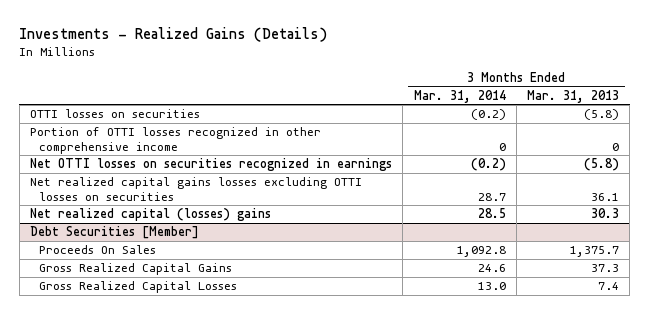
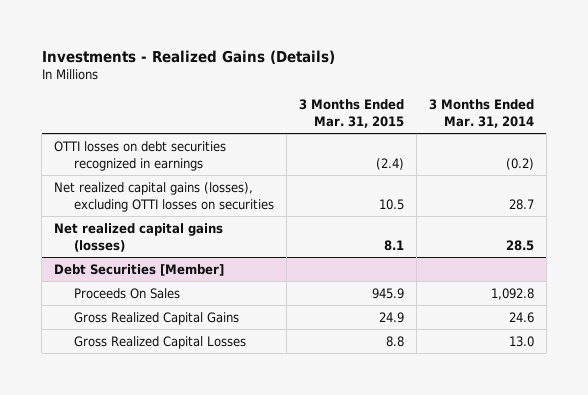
[527,89,620,103] Mar. 31, 2013 -> none
none -> [298,99,404,129] 3 Months Ended Mar. 31, 2015
[30,109,201,119] OTTI losses on securities -> none
[30,127,322,154] Portion of OTTI losses recognized in other comprehensive income -> none
[30,158,393,172] Net OTTI losses on securities recognized in earnings -> [54,140,227,171] OTTI losses on debt securities recognized in earnings
[30,177,363,201] Net realized capital gains losses excluding OTTI losses on securities -> [54,181,274,212] Net realized capital gains (losses), excluding OTTI losses on securities
[30,208,272,222] Net realized capital (losses) gains -> [54,222,224,252] Net realized capital gains (losses)

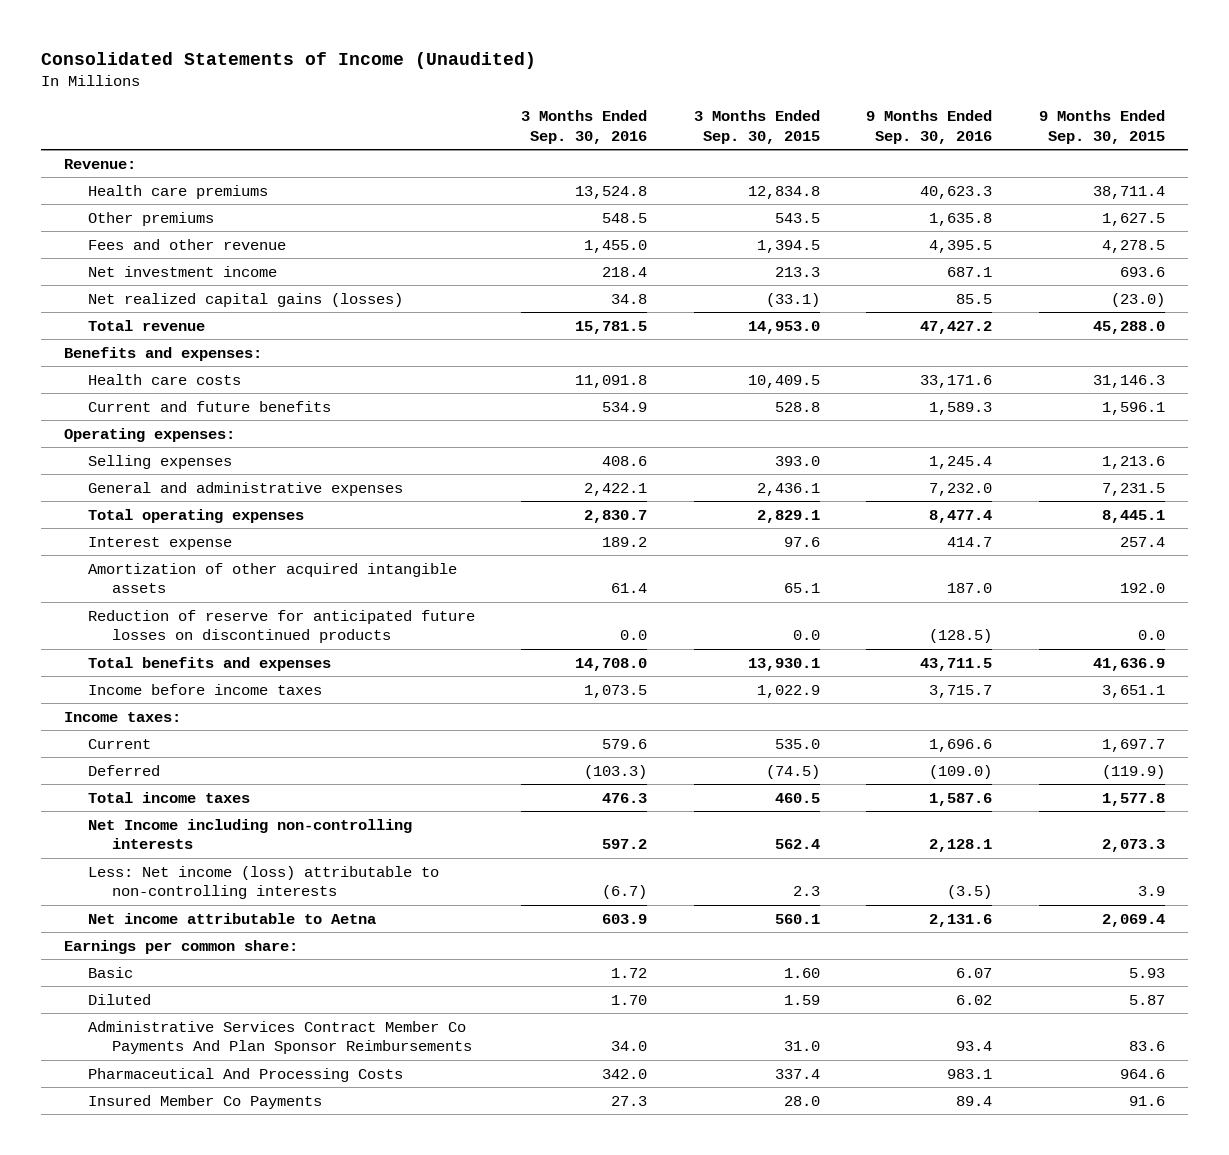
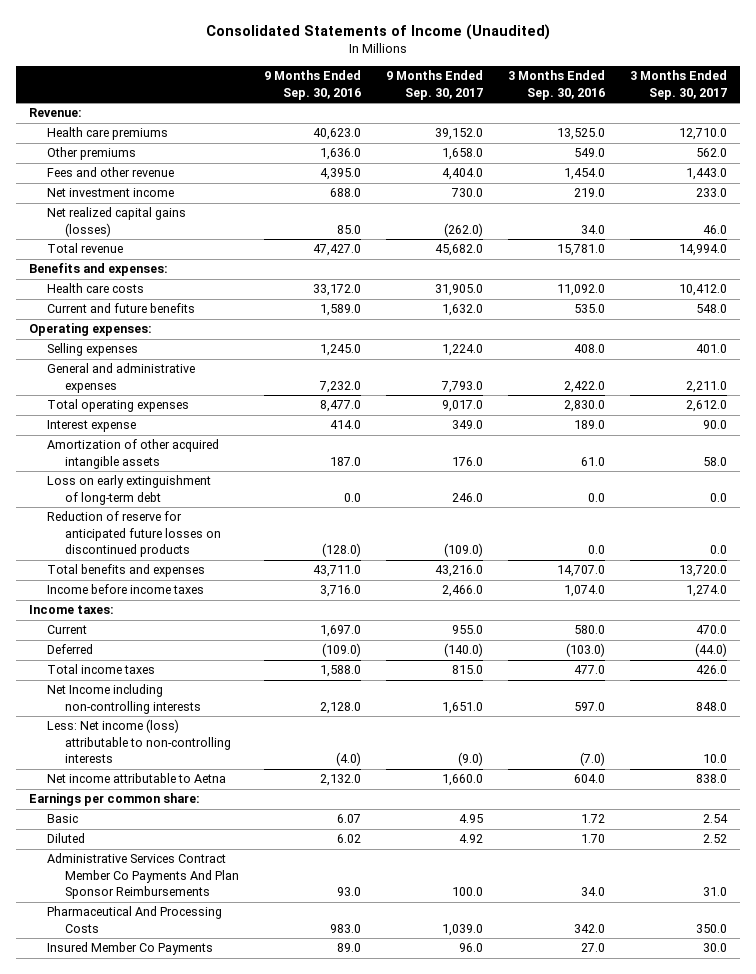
[693,110,820,144] 3 Months Ended Sep. 30, 2015 -> none
[1038,110,1165,144] 9 Months Ended Sep. 30, 2015 -> none
none -> [386,70,484,100] 9 Months Ended Sep. 30, 2017
none -> [630,70,728,100] 3 Months Ended Sep. 30, 2017
[575,185,648,199] 13,524.8 -> [557,128,606,141] 13,525.0
[920,185,993,199] 40,623.3 -> [312,128,361,141] 40,623.0
[602,212,648,223] 548.5 -> [574,148,606,158] 549.0
[929,212,993,226] 1,635.8 -> [319,148,361,161] 1,636.0
[584,239,648,253] 1,455.0 -> [564,168,606,181] 1,454.0
[929,239,993,253] 4,395.5 -> [319,168,361,181] 4,395.0
[602,266,648,277] 218.4 -> [574,188,606,198] 219.0
[947,266,993,277] 687.1 -> [329,188,361,198] 688.0
[611,293,648,304] 34.8 -> [581,224,606,234] 34.0
[956,293,993,304] 85.5 -> [336,224,361,234] 85.0
[575,320,648,334] 15,781.5 -> [557,244,606,257] 15,781.0
[920,320,993,334] 47,427.2 -> [312,244,361,257] 47,427.0
[575,374,648,388] 11,091.8 -> [557,284,606,297] 11,092.0
[920,374,993,388] 33,171.6 -> [312,284,361,297] 33,172.0
[602,401,648,412] 534.9 -> [574,304,606,314] 535.0
[929,401,993,415] 1,589.3 -> [319,304,361,317] 1,589.0
[602,455,648,466] 408.6 -> [574,344,606,354] 408.0
[929,455,993,469] 1,245.4 -> [319,344,361,357] 1,245.0
[584,482,648,496] 2,422.1 -> [564,380,606,393] 2,422.0
[584,509,648,523] 2,830.7 -> [564,400,606,413] 2,830.0
[929,509,993,523] 8,477.4 -> [319,400,361,413] 8,477.0
[602,536,648,547] 189.2 -> [574,420,606,430] 189.0
[947,536,993,547] 414.7 -> [329,420,361,430] 414.0
[611,583,648,594] 61.4 -> [581,456,606,466] 61.0
none -> [46,475,211,505] Loss on early extinguishment of long-term debt
[929,629,993,644] (128.5) -> [321,543,361,558] (128.0)
[575,657,648,671] 14,708.0 -> [557,565,606,578] 14,707.0
[920,657,993,671] 43,711.5 -> [312,565,361,578] 43,711.0
[584,684,648,698] 1,073.5 -> [564,585,606,598] 1,074.0
[929,684,993,698] 3,715.7 -> [319,585,361,598] 3,716.0
[602,738,648,749] 579.6 -> [574,625,606,635] 580.0
[929,738,993,752] 1,696.6 -> [319,625,361,638] 1,697.0
[584,764,648,779] (103.3) -> [566,643,606,658] (103.0)
[602,792,648,803] 476.3 -> [574,665,606,675] 477.0
[929,792,993,806] 1,587.6 -> [319,665,361,678] 1,588.0
[602,839,648,850] 597.2 -> [574,701,606,711] 597.0
[929,839,993,853] 2,128.1 -> [319,701,361,714] 2,128.0
[602,885,648,900] (6.7) -> [580,752,606,767] (7.0)
[947,885,993,900] (3.5) -> [335,752,361,767] (4.0)
[602,913,648,924] 603.9 -> [574,774,606,784] 604.0
[929,913,993,927] 2,131.6 -> [319,774,361,787] 2,132.0
[956,1041,993,1052] 93.4 -> [336,887,361,897] 93.0
[947,1068,993,1079] 983.1 -> [329,923,361,933] 983.0
[611,1095,648,1106] 27.3 -> [581,943,606,953] 27.0
[956,1095,993,1106] 89.4 -> [336,943,361,953] 89.0

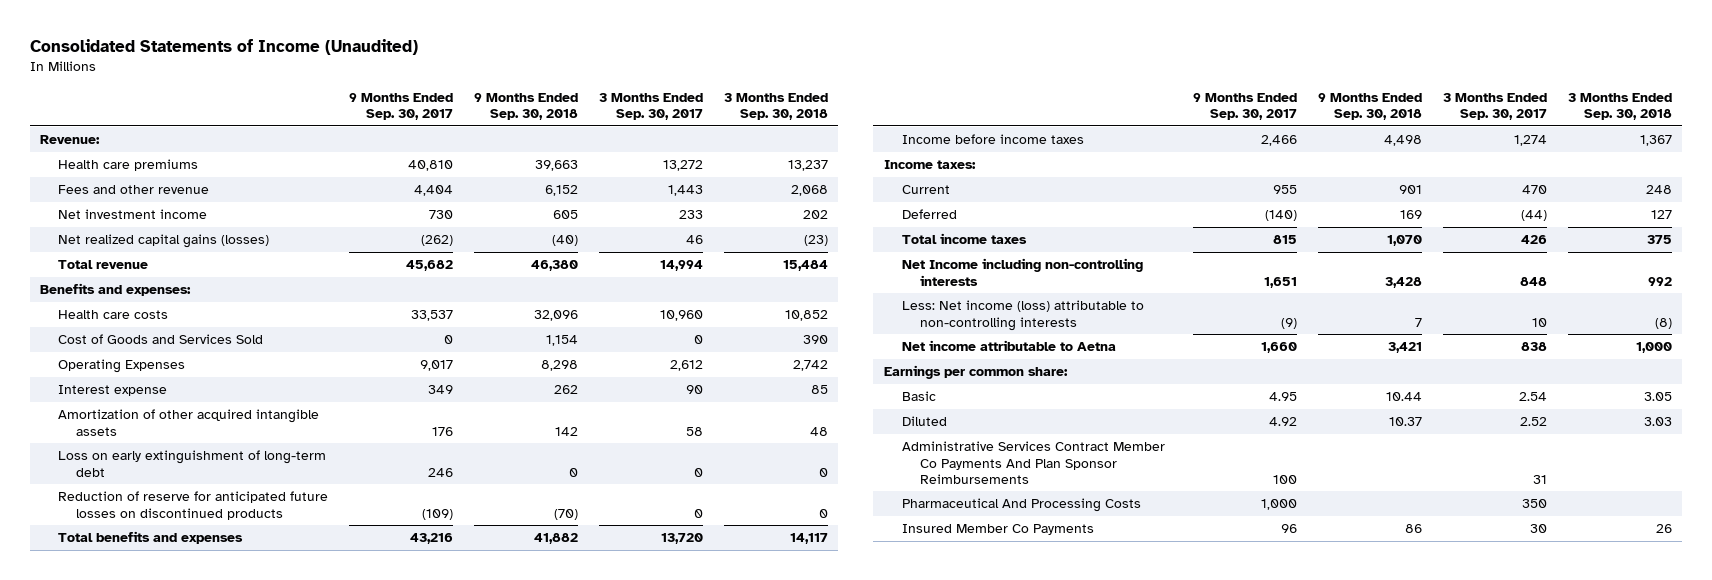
[263,70,361,100] 9 Months Ended Sep. 30, 2016 -> none
[508,70,606,100] 3 Months Ended Sep. 30, 2016 -> none
none -> [473,92,578,121] 9 Months Ended Sep. 30, 2018
none -> [723,92,828,121] 3 Months Ended Sep. 30, 2018
[46,147,136,161] Other premiums -> none
[435,128,484,141] 39,152.0 -> [408,160,454,172] 40,810
[679,128,728,141] 12,710.0 -> [662,160,703,172] 13,272
[442,168,484,181] 4,404.0 -> [414,185,454,197] 4,404
[686,168,728,181] 1,443.0 -> [667,185,703,197] 1,443
[451,188,484,198] 730.0 -> [429,210,454,220] 730
[696,188,728,198] 233.0 -> [678,210,703,220] 233
[444,222,484,237] (262.0) -> [421,235,454,247] (262)
[703,224,728,234] 46.0 -> [685,235,703,245] 46
[435,244,484,257] 45,682.0 -> [406,260,454,272] 45,682
[679,244,728,257] 14,994.0 -> [659,260,703,272] 14,994
[46,303,195,314] Current and future benefits -> none
[28,323,152,337] Operating expenses: -> none
[46,343,138,357] Selling expenses -> none
[46,363,195,393] General and administrative expenses -> none
[435,284,484,297] 31,905.0 -> [411,310,454,322] 33,537
[679,284,728,297] 10,412.0 -> [659,310,703,322] 10,960
none -> [58,334,264,345] Cost of Goods and Services Sold
[46,399,189,413] Total operating expenses -> [58,359,186,374] Operating Expenses
[442,400,484,413] 9,017.0 -> [420,360,454,372] 9,017
[686,400,728,413] 2,612.0 -> [669,360,703,372] 2,612
[452,420,484,430] 349.0 -> [428,385,454,395] 349
[703,420,728,430] 90.0 -> [685,385,703,395] 90
[452,456,484,466] 176.0 -> [432,426,454,436] 176
[703,456,728,466] 58.0 -> [685,426,703,436] 58
[452,492,484,502] 246.0 -> [428,467,454,477] 246
[710,492,728,502] 0.0 -> [693,467,703,477] 0
[444,543,484,558] (109.0) -> [422,508,454,520] (109)
[710,545,728,555] 0.0 -> [693,508,703,518] 0
[435,565,484,578] 43,216.0 -> [410,533,454,545] 43,216
[679,565,728,578] 13,720.0 -> [660,533,703,545] 13,720
[442,585,484,598] 2,466.0 -> [1261,135,1298,147] 2,466
[686,585,728,598] 1,274.0 -> [1513,135,1547,147] 1,274
[452,625,484,635] 955.0 -> [1273,185,1298,195] 955
[696,625,728,635] 470.0 -> [1521,185,1547,195] 470
[444,643,484,658] (140.0) -> [1265,210,1298,222] (140)
[695,643,728,658] (44.0) -> [1520,210,1547,222] (44)
[452,665,484,675] 815.0 -> [1273,235,1298,245] 815
[696,665,728,675] 426.0 -> [1520,235,1547,245] 426
[442,701,484,714] 1,651.0 -> [1264,276,1298,288] 1,651
[696,701,728,711] 848.0 -> [1519,276,1547,286] 848
[458,752,484,767] (9.0) -> [1281,317,1298,329] (9)
[703,754,728,764] 10.0 -> [1531,317,1547,327] 10
[442,774,484,787] 1,660.0 -> [1261,342,1298,354] 1,660
[696,774,728,784] 838.0 -> [1520,342,1547,352] 838
[452,887,484,897] 100.0 -> [1273,474,1298,484] 100
[703,887,728,897] 31.0 -> [1532,474,1547,484] 31
[442,923,484,936] 1,039.0 -> [1261,499,1298,511] 1,000
[696,923,728,933] 350.0 -> [1521,499,1547,509] 350
[459,943,484,953] 96.0 -> [1281,524,1298,534] 96
[703,943,728,953] 30.0 -> [1529,524,1547,534] 30

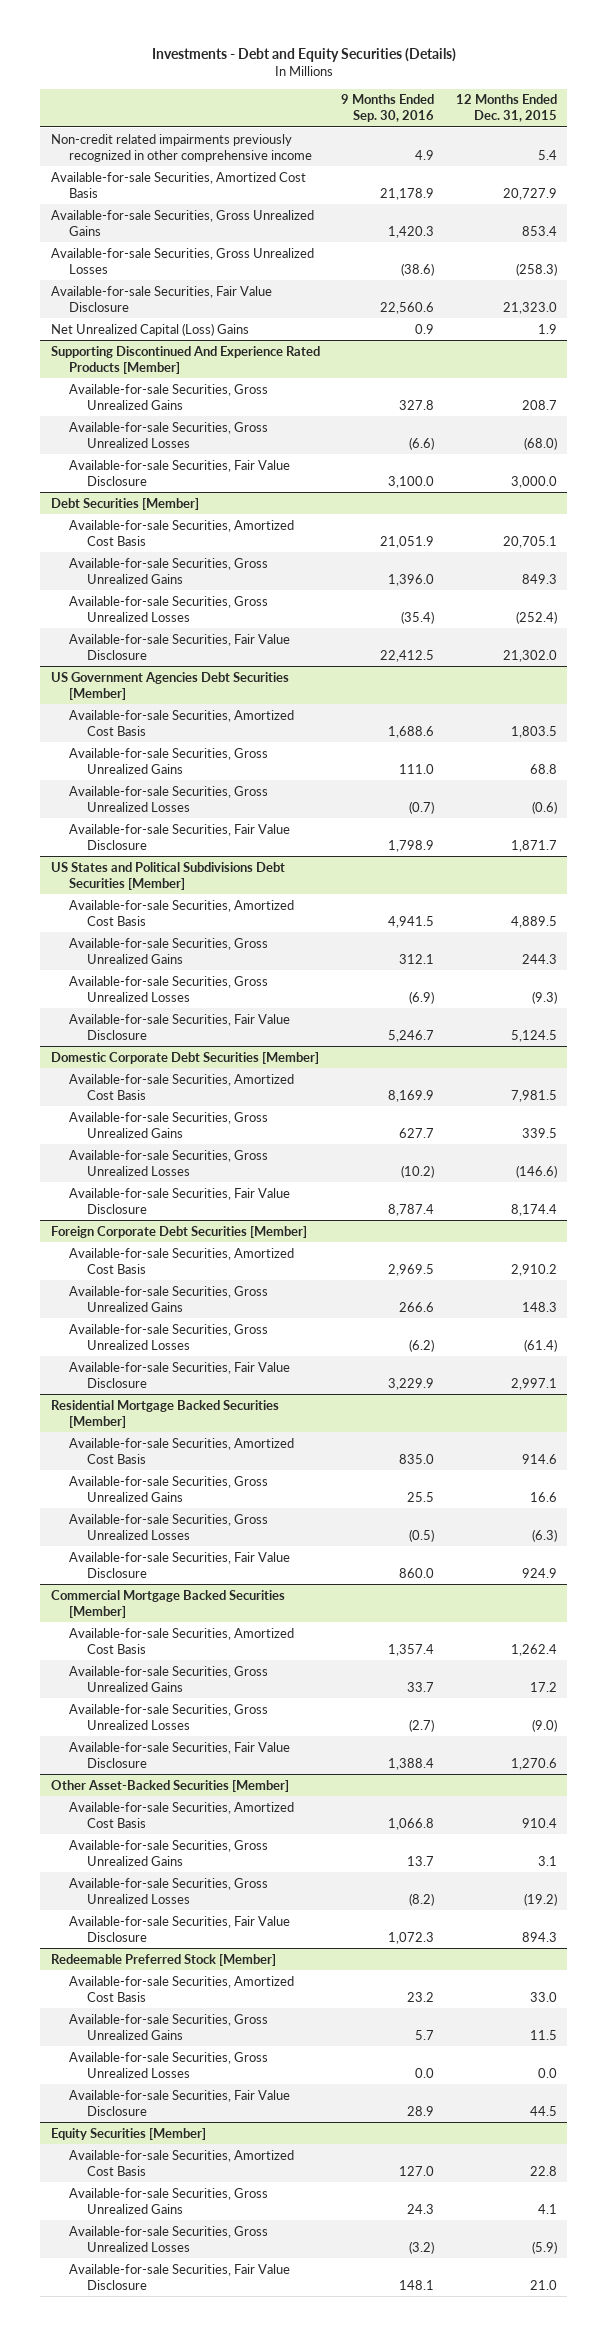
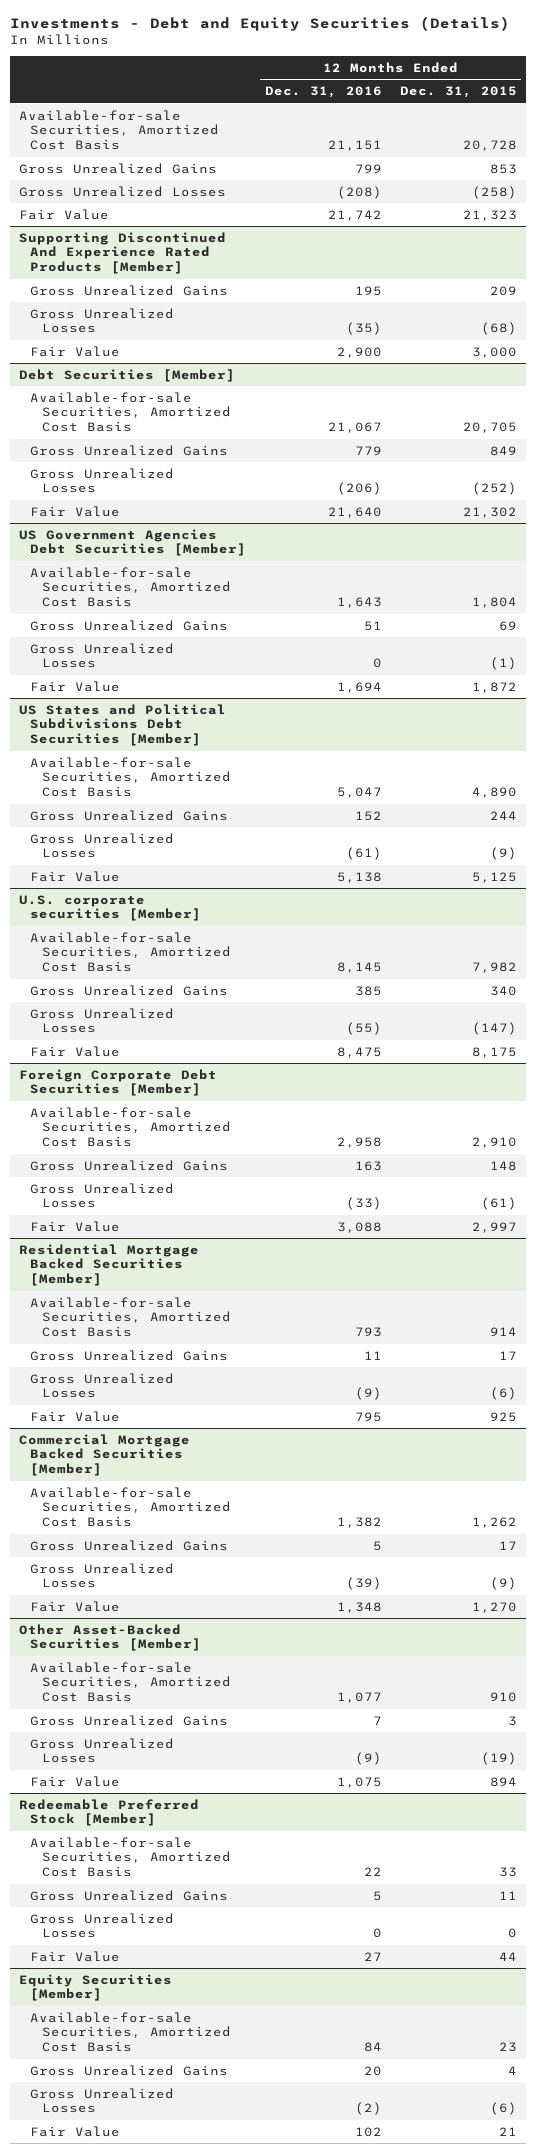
[341,94,435,123] 9 Months Ended Sep. 30, 2016 -> none
none -> [264,86,382,99] Dec. 31, 2016
[50,133,313,162] Non-credit related impairments previously recognized in other comprehensive income -> none
[50,322,249,336] Net Unrealized Capital (Loss) Gains -> none
[502,187,557,200] 20,727.9 -> [462,140,517,152] 20,728
[50,209,314,236] Available-for-sale Securities, Gross Unrealized Gains -> [18,162,217,174] Gross Unrealized Gains
[521,225,557,236] 853.4 -> [489,163,517,174] 853
[50,247,314,274] Available-for-sale Securities, Gross Unrealized Losses -> [18,185,226,197] Gross Unrealized Losses
[515,262,557,276] (258.3) -> [471,185,517,199] (258)
[50,285,272,312] Available-for-sale Securities, Fair Value Disclosure -> [18,208,109,220] Fair Value
[502,301,557,314] 21,323.0 -> [462,209,517,221] 21,323
[69,383,269,410] Available-for-sale Securities, Gross Unrealized Gains -> [30,284,229,296] Gross Unrealized Gains
[521,399,557,410] 208.7 -> [489,285,517,296] 209
[69,421,269,448] Available-for-sale Securities, Gross Unrealized Losses -> [30,307,175,334] Gross Unrealized Losses
[523,436,557,450] (68.0) -> [480,322,517,336] (68)
[69,459,291,486] Available-for-sale Securities, Fair Value Disclosure -> [30,345,121,357] Fair Value
[510,475,557,488] 3,000.0 -> [471,346,517,358] 3,000
[502,535,557,548] 20,705.1 -> [462,422,517,434] 20,705
[69,557,269,584] Available-for-sale Securities, Gross Unrealized Gains -> [30,444,229,456] Gross Unrealized Gains
[521,573,557,584] 849.3 -> [489,445,517,456] 849
[69,595,269,622] Available-for-sale Securities, Gross Unrealized Losses -> [30,467,175,494] Gross Unrealized Losses
[515,610,557,624] (252.4) -> [471,482,517,496] (252)
[69,633,291,660] Available-for-sale Securities, Fair Value Disclosure -> [30,505,121,517] Fair Value
[502,649,557,662] 21,302.0 -> [462,506,517,518] 21,302
[510,725,557,738] 1,803.5 -> [471,597,517,609] 1,804
[69,747,269,774] Available-for-sale Securities, Gross Unrealized Gains -> [30,619,229,631] Gross Unrealized Gains
[529,763,557,774] 68.8 -> [498,620,517,631] 69
[69,785,269,812] Available-for-sale Securities, Gross Unrealized Losses -> [30,642,175,669] Gross Unrealized Losses
[531,800,557,814] (0.6) -> [489,657,517,671] (1)
[69,823,291,850] Available-for-sale Securities, Fair Value Disclosure -> [30,680,121,692] Fair Value
[510,839,557,852] 1,871.7 -> [471,681,517,693] 1,872
[510,915,557,928] 4,889.5 -> [471,787,517,799] 4,890
[69,937,269,964] Available-for-sale Securities, Gross Unrealized Gains -> [30,809,229,821] Gross Unrealized Gains
[521,953,557,964] 244.3 -> [489,810,517,820] 244
[69,975,269,1002] Available-for-sale Securities, Gross Unrealized Losses -> [30,832,175,859] Gross Unrealized Losses
[531,990,557,1004] (9.3) -> [489,847,517,861] (9)
[69,1013,291,1040] Available-for-sale Securities, Fair Value Disclosure -> [30,870,121,882] Fair Value
[510,1029,557,1042] 5,124.5 -> [471,871,517,883] 5,125
[50,1051,319,1064] Domestic Corporate Debt Securities [Member] -> [18,894,202,922] U.S. corporate securities [Member]
[510,1089,557,1102] 7,981.5 -> [471,962,517,974] 7,982
[69,1111,269,1138] Available-for-sale Securities, Gross Unrealized Gains -> [30,984,229,996] Gross Unrealized Gains
[521,1127,557,1138] 339.5 -> [489,985,517,996] 340
[69,1149,269,1176] Available-for-sale Securities, Gross Unrealized Losses -> [30,1007,175,1034] Gross Unrealized Losses
[515,1164,557,1178] (146.6) -> [471,1022,517,1036] (147)
[69,1187,291,1214] Available-for-sale Securities, Fair Value Disclosure -> [30,1045,121,1057] Fair Value
[510,1203,557,1216] 8,174.4 -> [471,1046,517,1058] 8,175
[510,1263,557,1276] 2,910.2 -> [471,1137,517,1149] 2,910
[69,1285,269,1312] Available-for-sale Securities, Gross Unrealized Gains -> [30,1159,229,1171] Gross Unrealized Gains
[521,1301,557,1312] 148.3 -> [489,1160,517,1171] 148
[69,1323,269,1350] Available-for-sale Securities, Gross Unrealized Losses -> [30,1182,175,1209] Gross Unrealized Losses
[523,1338,557,1352] (61.4) -> [480,1197,517,1211] (61)
[69,1361,291,1388] Available-for-sale Securities, Fair Value Disclosure -> [30,1220,121,1232] Fair Value
[510,1377,557,1390] 2,997.1 -> [471,1221,517,1233] 2,997
[521,1453,557,1464] 914.6 -> [489,1327,517,1337] 914
[69,1475,269,1502] Available-for-sale Securities, Gross Unrealized Gains -> [30,1349,229,1361] Gross Unrealized Gains
[529,1491,557,1502] 16.6 -> [498,1350,517,1360] 17
[69,1513,269,1540] Available-for-sale Securities, Gross Unrealized Losses -> [30,1372,175,1399] Gross Unrealized Losses
[531,1528,557,1542] (6.3) -> [489,1387,517,1401] (6)
[69,1551,291,1578] Available-for-sale Securities, Fair Value Disclosure -> [30,1410,121,1422] Fair Value
[521,1567,557,1578] 924.9 -> [489,1411,517,1422] 925
[510,1643,557,1656] 1,262.4 -> [471,1517,517,1529] 1,262
[69,1665,269,1692] Available-for-sale Securities, Gross Unrealized Gains -> [30,1539,229,1551] Gross Unrealized Gains
[529,1681,557,1692] 17.2 -> [498,1540,517,1550] 17
[69,1703,269,1730] Available-for-sale Securities, Gross Unrealized Losses -> [30,1562,175,1589] Gross Unrealized Losses
[531,1718,557,1732] (9.0) -> [489,1577,517,1591] (9)
[69,1741,291,1768] Available-for-sale Securities, Fair Value Disclosure -> [30,1600,121,1612] Fair Value
[510,1757,557,1770] 1,270.6 -> [471,1601,517,1613] 1,270
[521,1817,557,1828] 910.4 -> [489,1692,517,1703] 910
[69,1839,269,1866] Available-for-sale Securities, Gross Unrealized Gains -> [30,1714,229,1726] Gross Unrealized Gains
[537,1855,557,1866] 3.1 -> [507,1715,517,1726] 3
[69,1877,269,1904] Available-for-sale Securities, Gross Unrealized Losses -> [30,1737,175,1764] Gross Unrealized Losses
[523,1892,557,1906] (19.2) -> [480,1752,517,1766] (19)
[69,1915,291,1942] Available-for-sale Securities, Fair Value Disclosure -> [30,1775,121,1787] Fair Value
[521,1931,557,1942] 894.3 -> [489,1776,517,1787] 894
[529,1991,557,2002] 33.0 -> [498,1867,517,1878] 33
[69,2013,269,2040] Available-for-sale Securities, Gross Unrealized Gains -> [30,1889,229,1901] Gross Unrealized Gains
[529,2029,557,2040] 11.5 -> [498,1890,517,1900] 11
[69,2051,269,2078] Available-for-sale Securities, Gross Unrealized Losses -> [30,1912,175,1939] Gross Unrealized Losses
[537,2067,557,2078] 0.0 -> [507,1928,517,1939] 0
[69,2089,291,2116] Available-for-sale Securities, Fair Value Disclosure -> [30,1950,121,1962] Fair Value
[529,2105,557,2116] 44.5 -> [498,1951,517,1961] 44
[529,2165,557,2176] 22.8 -> [498,2042,517,2053] 23
[69,2187,269,2214] Available-for-sale Securities, Gross Unrealized Gains -> [30,2064,229,2076] Gross Unrealized Gains
[537,2203,557,2214] 4.1 -> [507,2065,517,2075] 4
[69,2225,269,2252] Available-for-sale Securities, Gross Unrealized Losses -> [30,2087,175,2114] Gross Unrealized Losses
[531,2240,557,2254] (5.9) -> [489,2102,517,2116] (6)
[69,2263,291,2290] Available-for-sale Securities, Fair Value Disclosure -> [30,2125,121,2137] Fair Value
[529,2279,557,2290] 21.0 -> [498,2126,517,2136] 21

